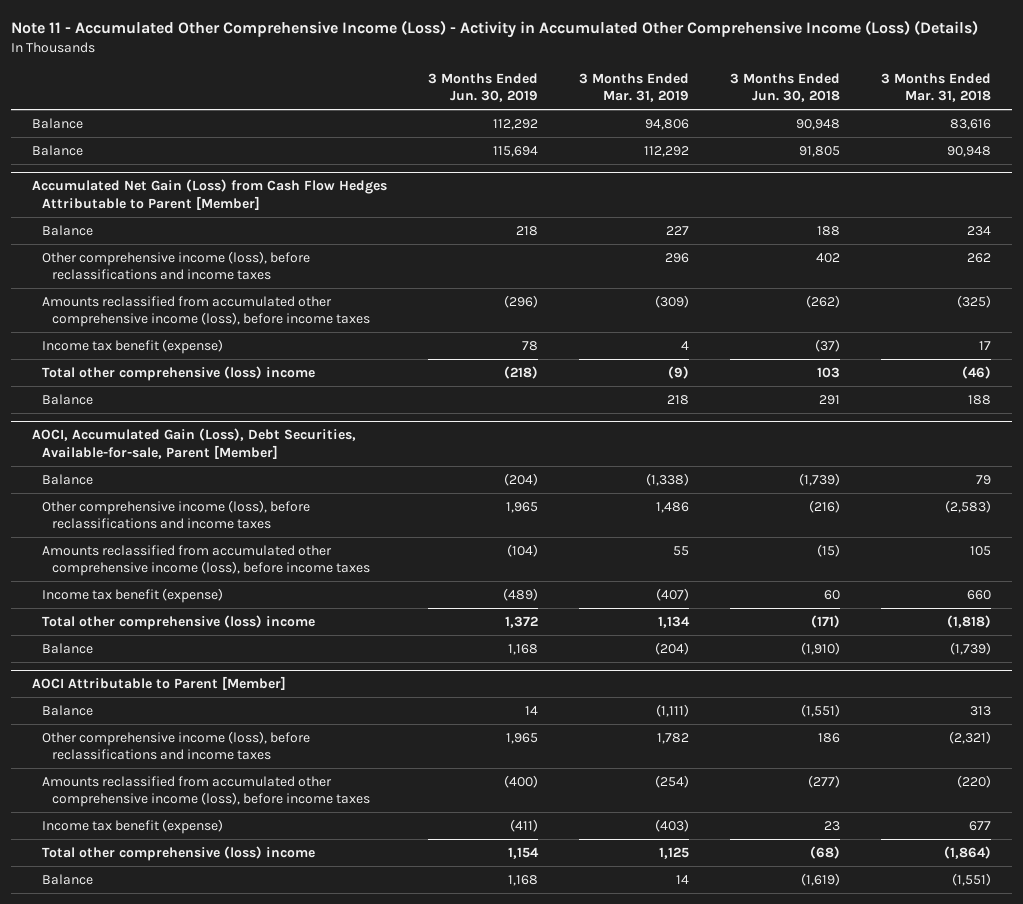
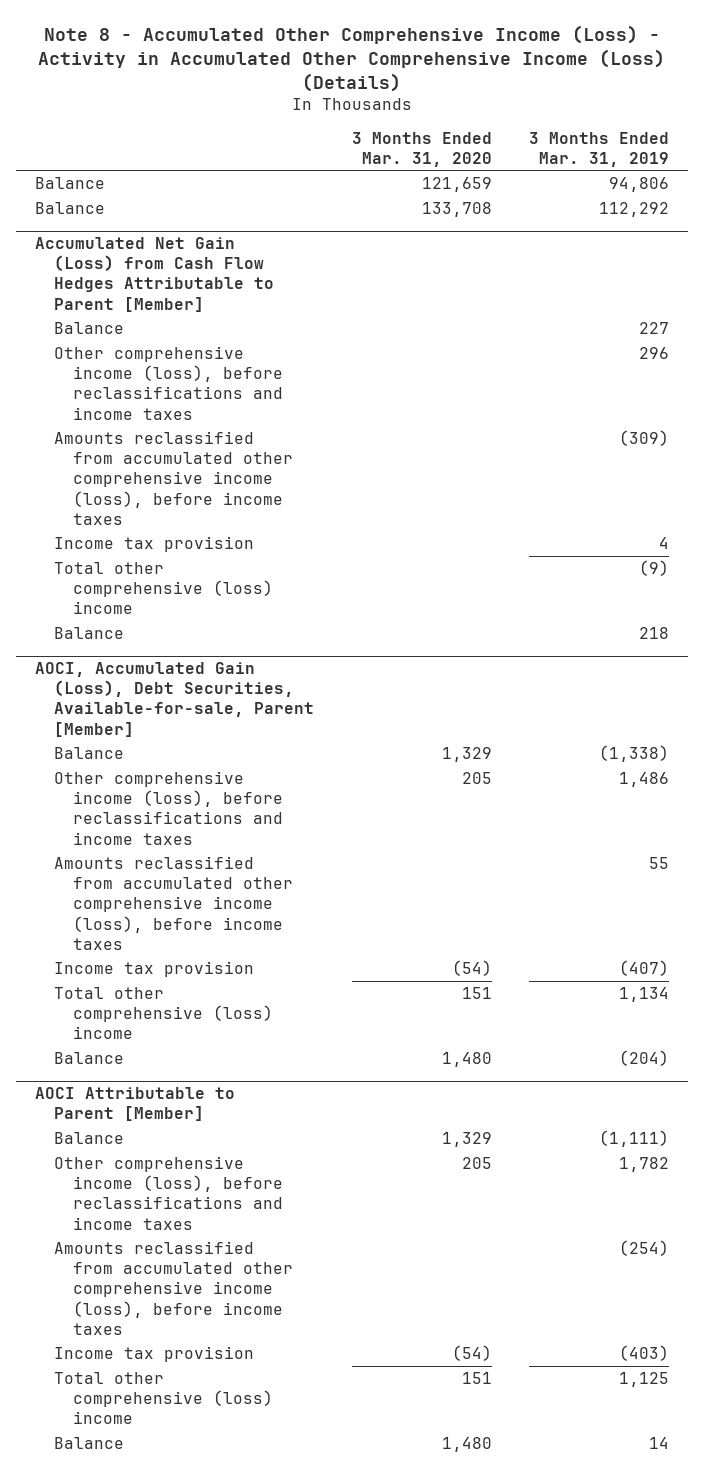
[11,19,979,38] Note 11 - Accumulated Other Comprehensive Income (Loss) - Activity in Accumulated Other Comprehensive Income (Loss) (Details) -> [38,24,666,92] Note 8 - Accumulated Other Comprehensive Income (Loss) - Activity in Accumulated Other Comprehensive Income (Loss) (Details)
[427,73,538,103] 3 Months Ended Jun. 30, 2019 -> none
[730,73,841,103] 3 Months Ended Jun. 30, 2018 -> none
[881,73,992,103] 3 Months Ended Mar. 31, 2018 -> none
none -> [351,131,492,167] 3 Months Ended Mar. 31, 2020
[42,338,224,354] Income tax benefit (expense) -> [54,536,255,553] Income tax provision
[42,587,224,603] Income tax benefit (expense) -> [54,961,255,978] Income tax provision
[42,818,224,834] Income tax benefit (expense) -> [54,1346,255,1363] Income tax provision

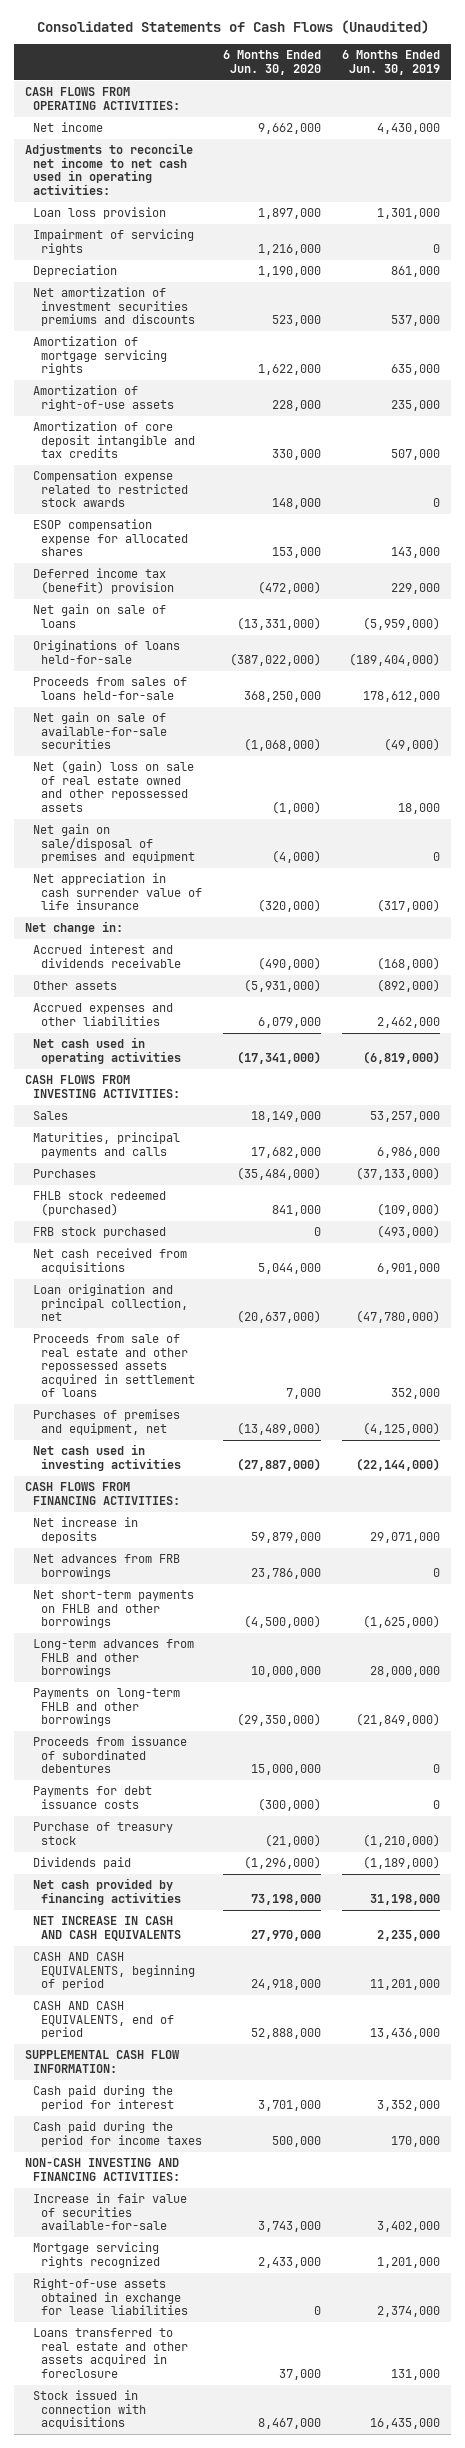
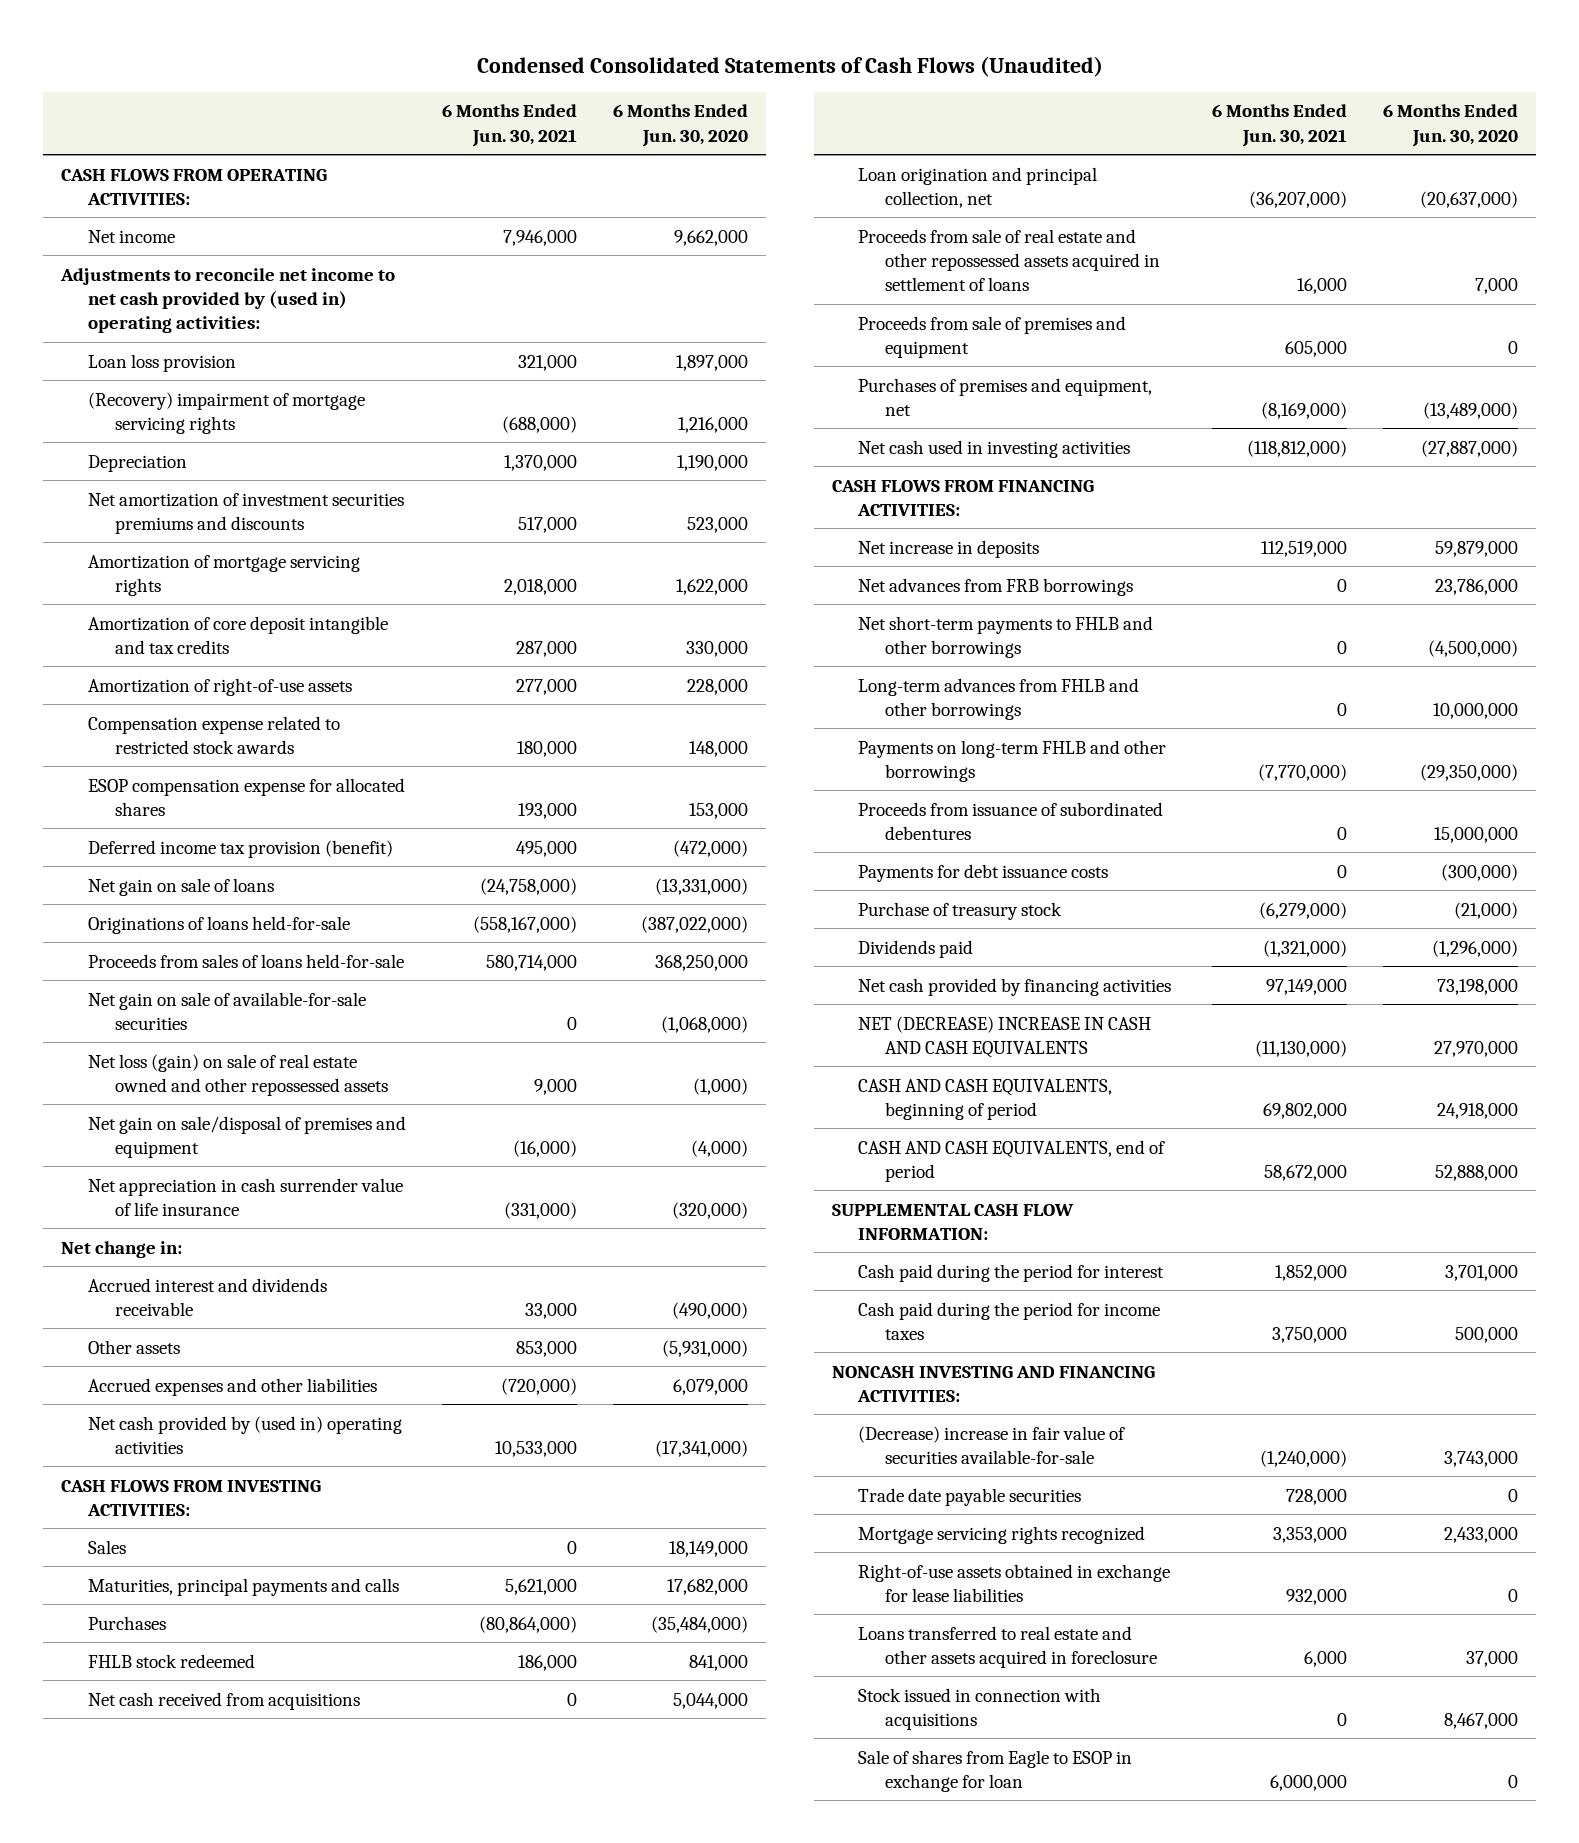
[36,20,429,35] Consolidated Statements of Cash Flows (Unaudited) -> [476,55,1103,77] Condensed Consolidated Statements of Cash Flows (Unaudited)
[342,50,441,75] 6 Months Ended Jun. 30, 2019 -> none
none -> [441,104,577,147] 6 Months Ended Jun. 30, 2021
[24,143,193,195] Adjustments to reconcile net income to net cash used in operating activities: -> [59,267,395,334] Adjustments to reconcile net income to net cash provided by (used in) operating activities:
[33,229,195,255] Impairment of servicing rights -> [87,391,365,434] (Recovery) impairment of mortgage servicing rights
[33,385,175,411] Amortization of right-of-use assets -> [87,677,352,696] Amortization of right-of-use assets
[33,568,175,594] Deferred income tax (benefit) provision -> [87,839,393,858] Deferred income tax provision (benefit)
[33,760,195,812] Net (gain) loss on sale of real estate owned and other repossessed assets -> [87,1053,388,1096] Net loss (gain) on sale of real estate owned and other repossessed assets
[33,1037,182,1064] Net cash used in operating activities -> [87,1415,402,1454] Net cash provided by (used in) operating activities
[33,1227,167,1239] FRB stock purchased -> none
[33,1191,167,1216] FHLB stock redeemed (purchased) -> [87,1653,255,1668] FHLB stock redeemed
none -> [858,315,1127,358] Proceeds from sale of premises and equipment
[33,1590,195,1629] Net short-term payments on FHLB and other borrowings -> [858,615,1154,658] Net short-term payments to FHLB and other borrowings
[33,1916,182,1941] NET INCREASE IN CASH AND CASH EQUIVALENTS -> [858,1015,1152,1058] NET (DECREASE) INCREASE IN CASH AND CASH EQUIVALENTS
[24,2158,181,2181] NON-CASH INVESTING AND FINANCING ACTIVITIES: -> [831,1365,1155,1402] NONCASH INVESTING AND FINANCING ACTIVITIES:
[33,2193,188,2231] Increase in fair value of securities available-for-sale -> [858,1425,1126,1464] (Decrease) increase in fair value of securities available-for-sale
none -> [858,1487,1082,1506] Trade date payable securities
none -> [858,1749,1133,1792] Sale of shares from Eagle to ESOP in exchange for loan

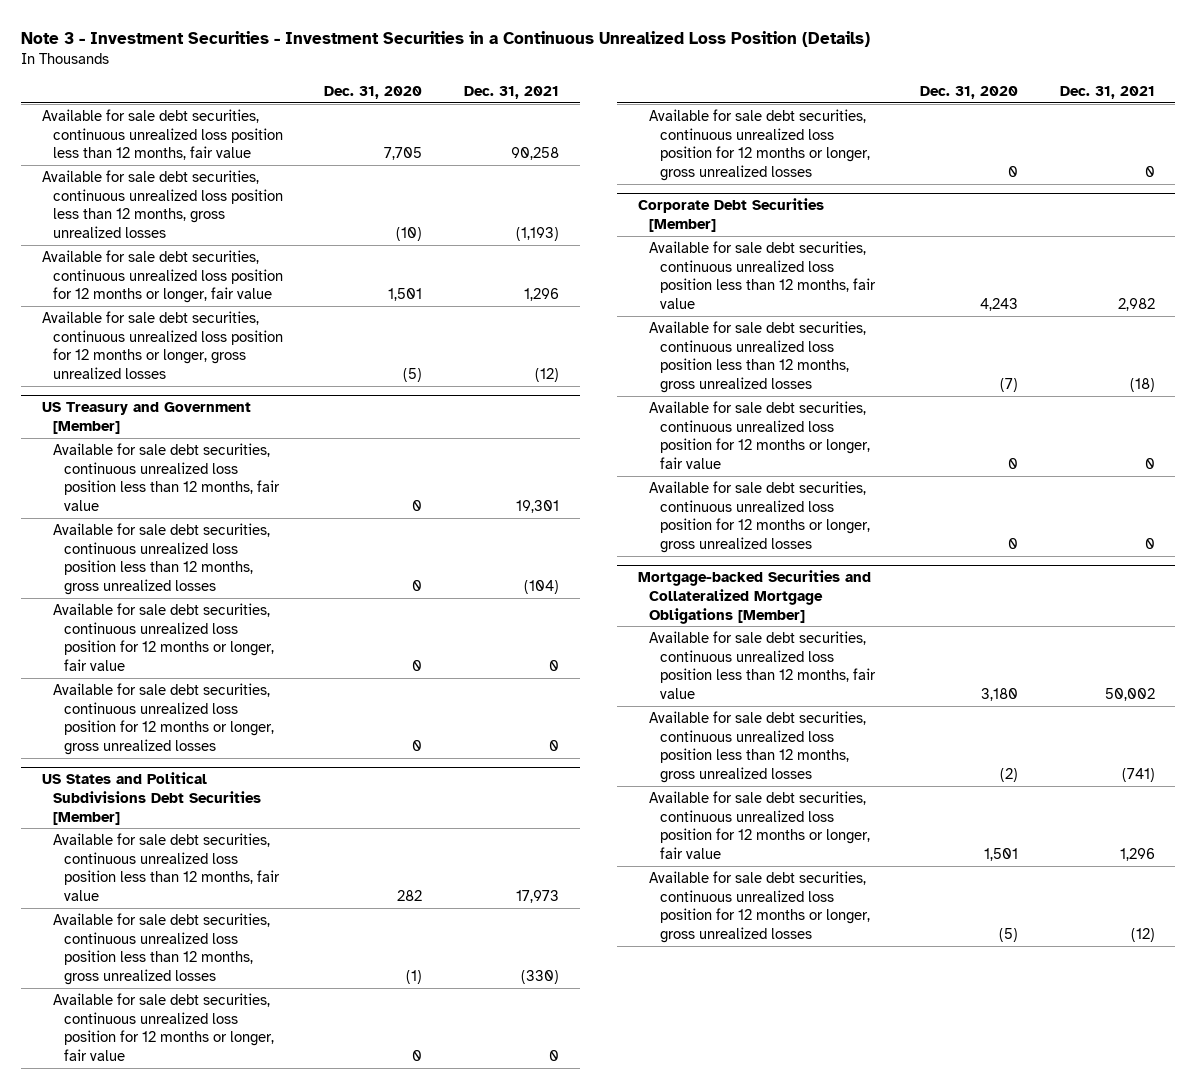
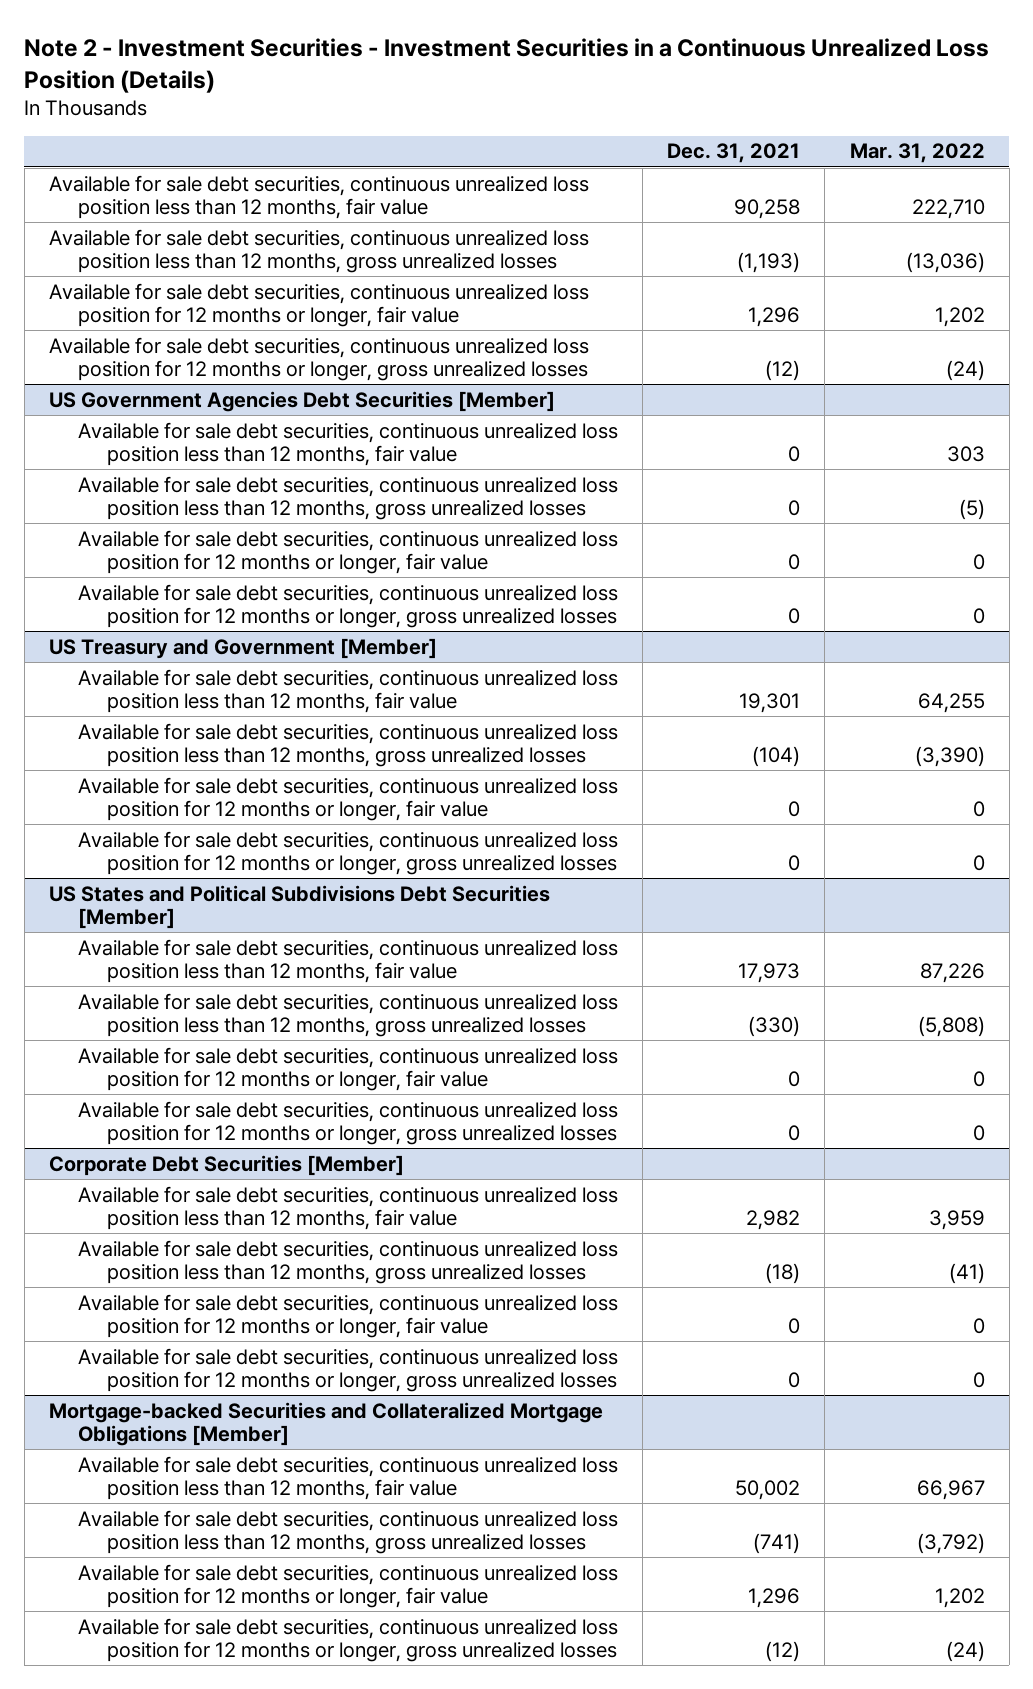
[21,31,871,48] Note 3 - Investment Securities - Investment Securities in a Continuous Unrealized Loss Position (Details) -> [24,38,990,93] Note 2 - Investment Securities - Investment Securities in a Continuous Unrealized Loss Position (Details)
[324,85,423,99] Dec. 31, 2020 -> none
none -> [849,143,985,164] Mar. 31, 2022
none -> [48,390,555,412] US Government Agencies Debt Securities [Member]
none -> [78,421,619,467] Available for sale debt securities, continuous unrealized loss position less than 12 months, fair value
none -> [78,475,619,521] Available for sale debt securities, continuous unrealized loss position less than 12 months, gross unrealized losses
none -> [78,529,619,575] Available for sale debt securities, continuous unrealized loss position for 12 months or longer, fair value
none -> [78,583,619,629] Available for sale debt securities, continuous unrealized loss position for 12 months or longer, gross unrealized losses

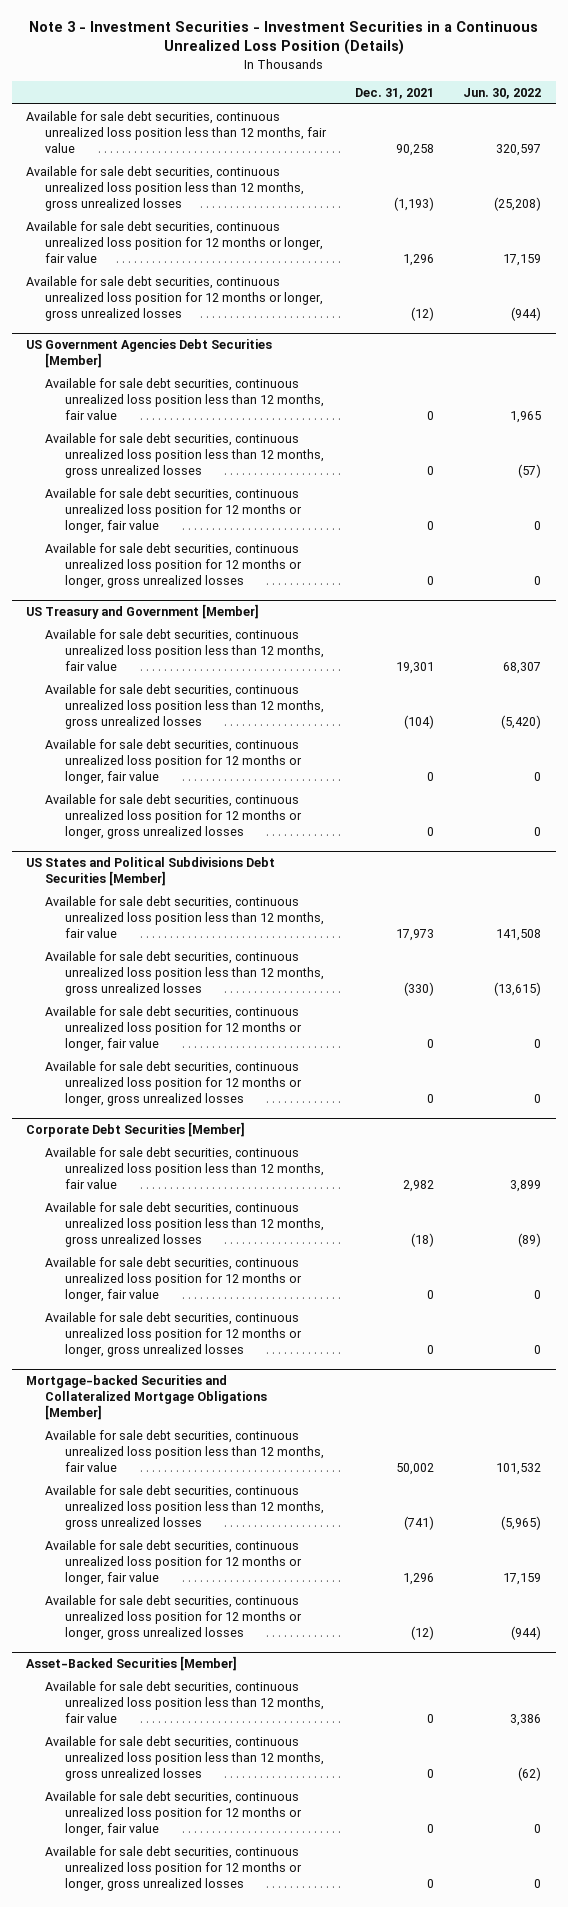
[24,38,990,93] Note 2 - Investment Securities - Investment Securities in a Continuous Unrealized Loss Position (Details) -> [28,20,538,56] Note 3 - Investment Securities - Investment Securities in a Continuous Unrealized Loss Position (Details)
[849,143,985,164] Mar. 31, 2022 -> none
none -> [463,88,542,100] Jun. 30, 2022
none -> [26,1655,238,1671] Asset-Backed Securities [Member]
none -> [45,1680,324,1724] Available for sale debt securities, continuous unrealized loss position less than 12 months, fair value
none -> [45,1735,324,1782] Available for sale debt securities, continuous unrealized loss position less than 12 months, gross unrealized losses
none -> [45,1790,302,1837] Available for sale debt securities, continuous unrealized loss position for 12 months or longer, fair value
none -> [45,1845,302,1892] Available for sale debt securities, continuous unrealized loss position for 12 months or longer, gross unrealized losses

